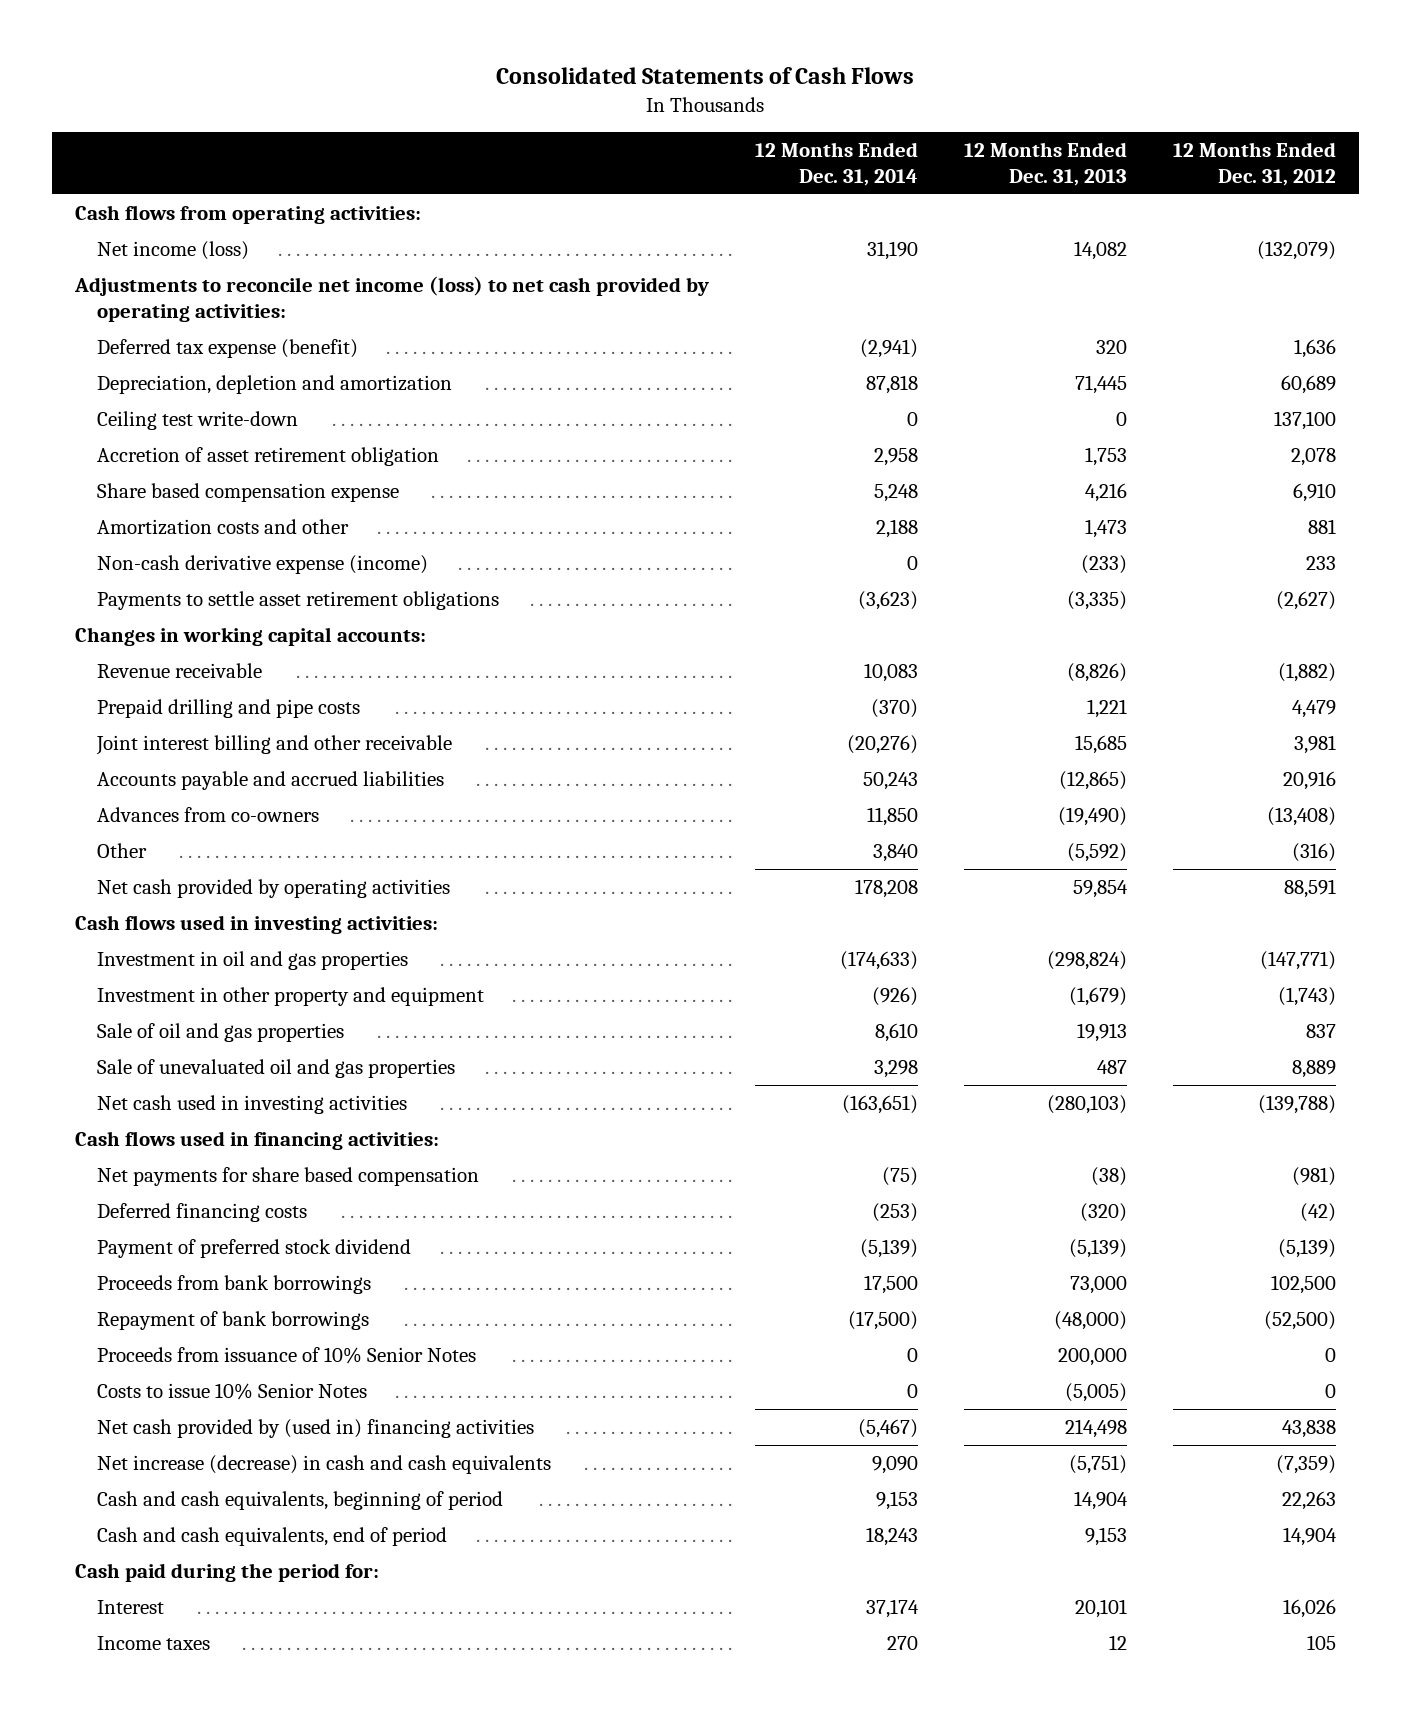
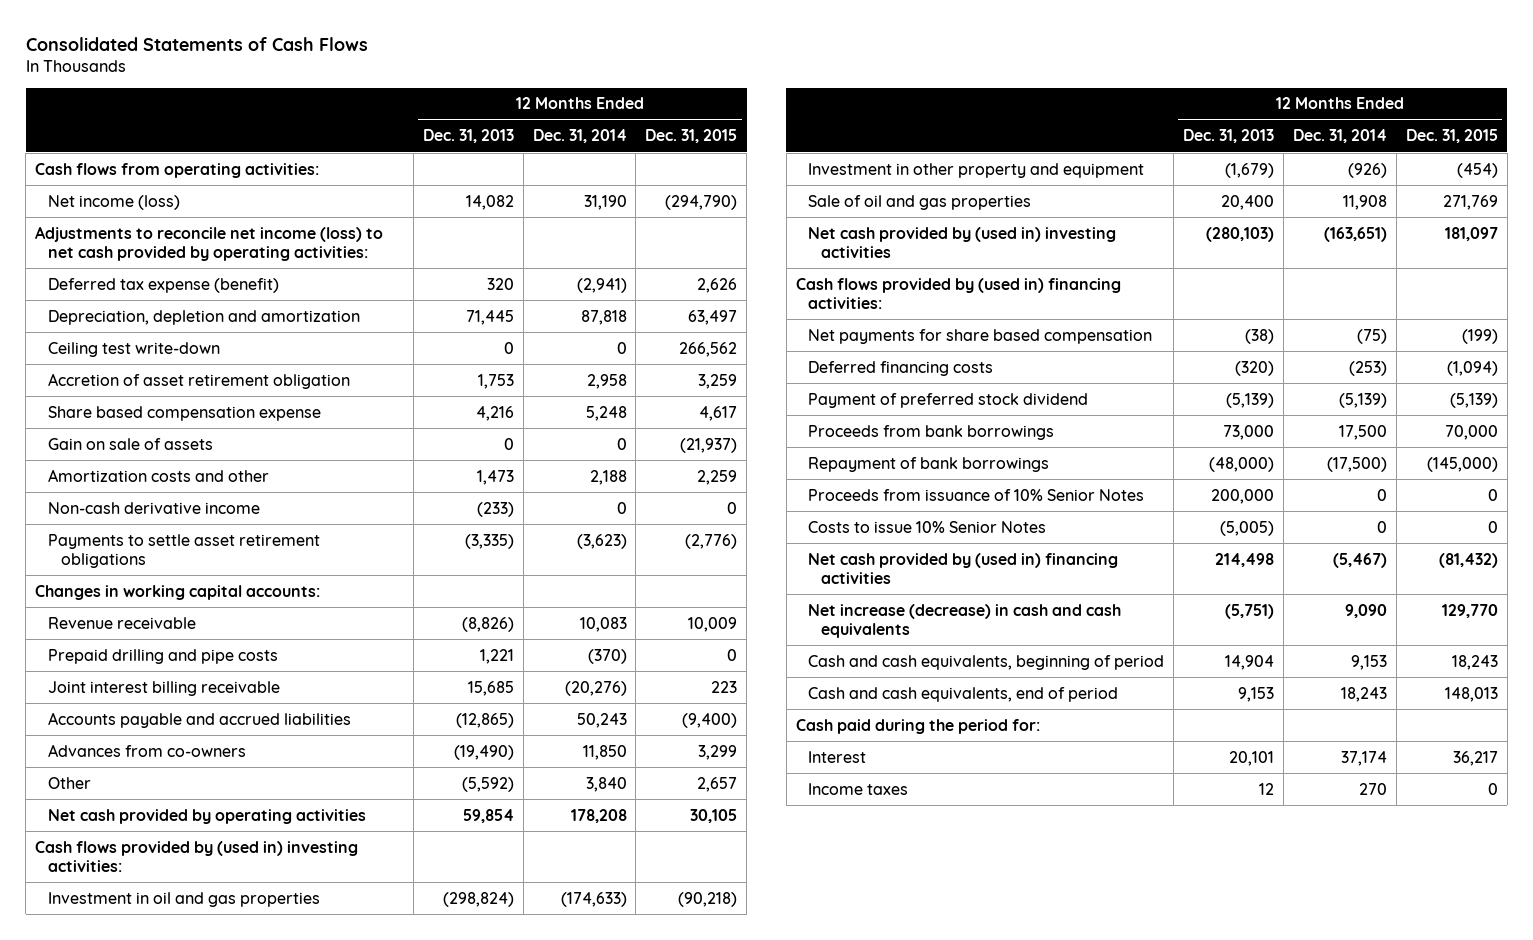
[1172,141,1336,187] 12 Months Ended Dec. 31, 2012 -> none
none -> [645,129,738,144] Dec. 31, 2015
none -> [47,437,213,450] Gain on sale of assets
[97,554,429,574] Non-cash derivative expense (income) -> [47,501,260,514] Non-cash derivative income
[96,734,453,755] Joint interest billing and other receivable -> [47,680,280,696] Joint interest billing receivable
[75,914,439,934] Cash flows used in investing activities: -> [35,840,359,872] Cash flows provided by (used in) investing activities:
[97,1058,456,1078] Sale of unevaluated oil and gas properties -> none
[874,1022,918,1042] 8,610 -> [1342,194,1387,210] 11,908
[1076,1022,1127,1042] 19,913 -> [1221,194,1275,210] 20,400
[97,1094,408,1114] Net cash used in investing activities -> [808,226,1117,258] Net cash provided by (used in) investing activities
[75,1130,440,1150] Cash flows used in financing activities: -> [795,277,1121,309] Cash flows provided by (used in) financing activities:

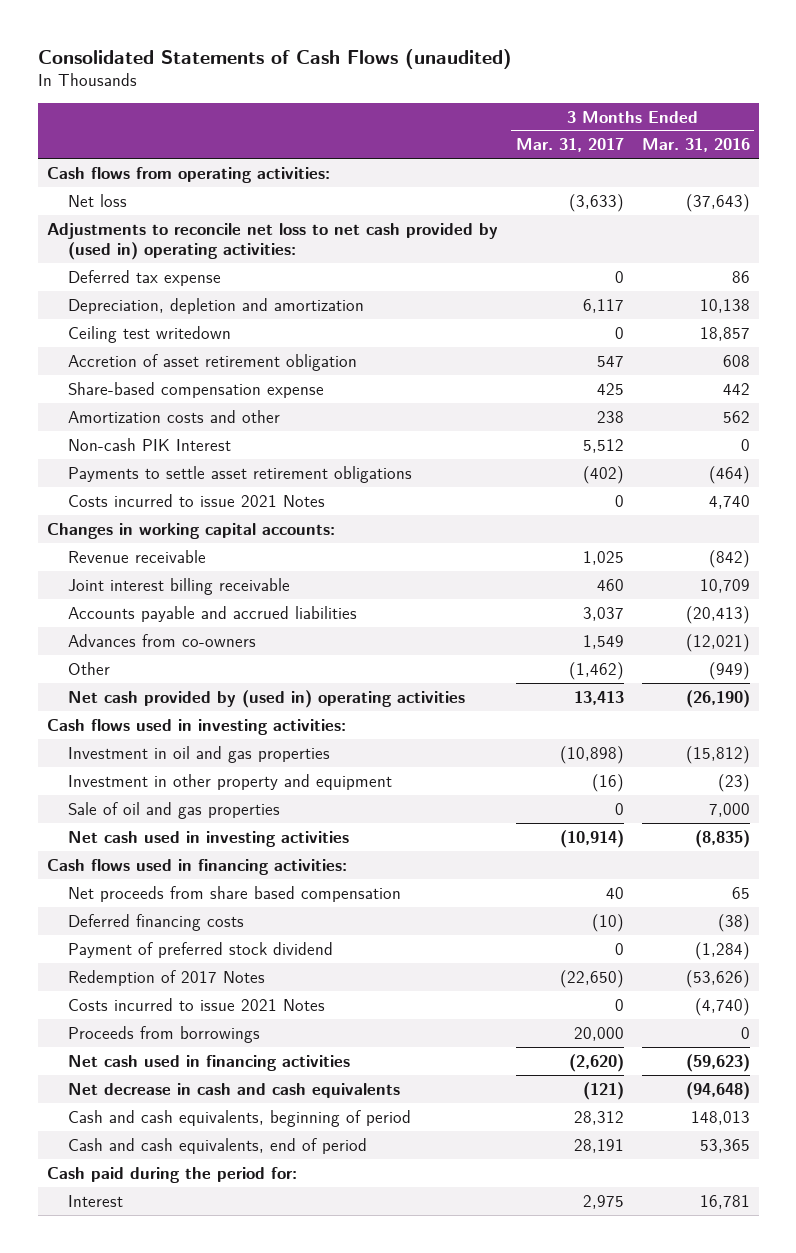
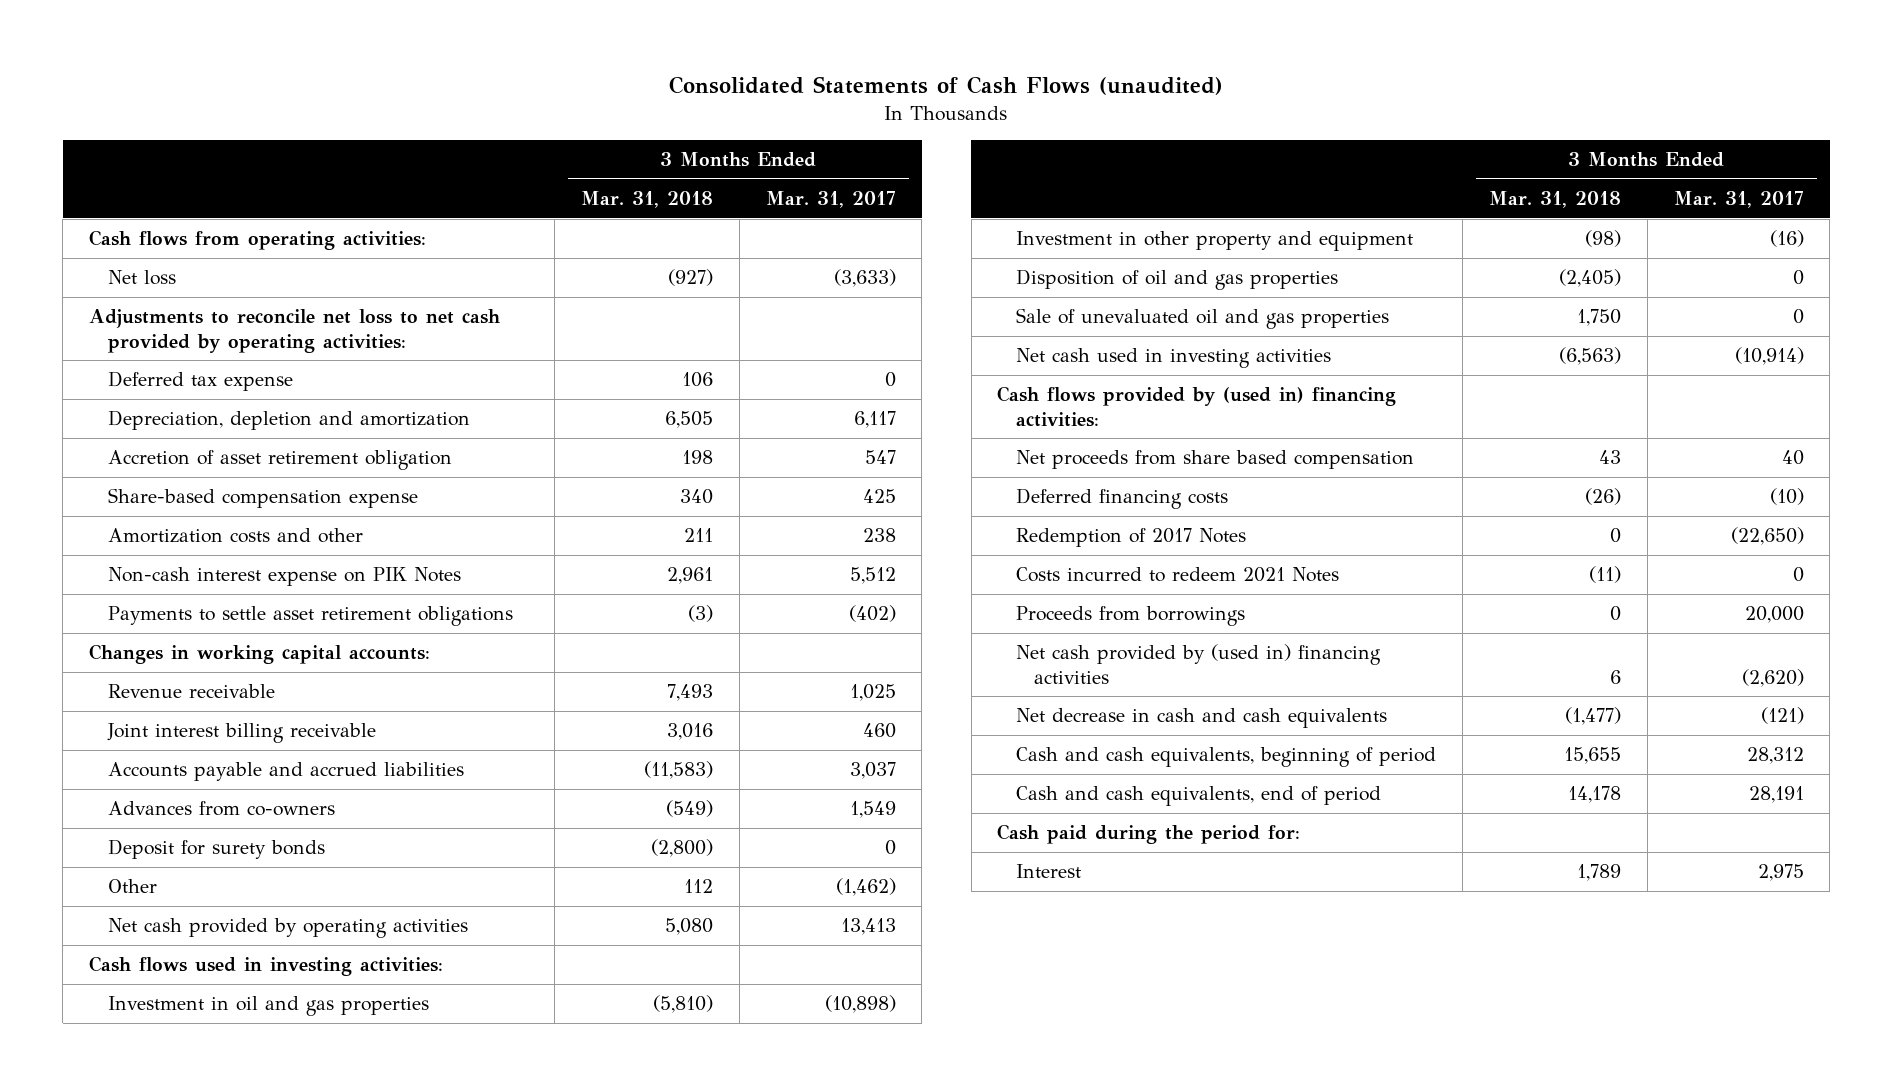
[641,138,750,153] Mar. 31, 2016 -> none
none -> [580,190,713,208] Mar. 31, 2018
[46,222,498,260] Adjustments to reconcile net loss to net cash provided by (used in) operating activities: -> [89,309,501,353] Adjustments to reconcile net loss to net cash provided by operating activities:
[68,325,232,343] Ceiling test writedown -> none
[68,437,232,451] Non-cash PIK Interest -> [107,567,461,587] Non-cash interest expense on PIK Notes
[68,493,326,507] Costs incurred to issue 2021 Notes -> none
none -> [107,839,325,860] Deposit for surety bonds
[68,689,466,708] Net cash provided by (used in) operating activities -> [107,918,468,939] Net cash provided by operating activities
[68,801,281,819] Sale of oil and gas properties -> [1015,269,1338,291] Disposition of oil and gas properties
none -> [1015,308,1389,330] Sale of unevaluated oil and gas properties
[46,858,347,875] Cash flows used in financing activities: -> [997,386,1397,427] Cash flows provided by (used in) financing activities:
[68,941,334,958] Payment of preferred stock dividend -> none
[68,997,326,1011] Costs incurred to issue 2021 Notes -> [1015,567,1339,583] Costs incurred to redeem 2021 Notes
[68,1054,351,1071] Net cash used in financing activities -> [1015,644,1381,684] Net cash provided by (used in) financing activities

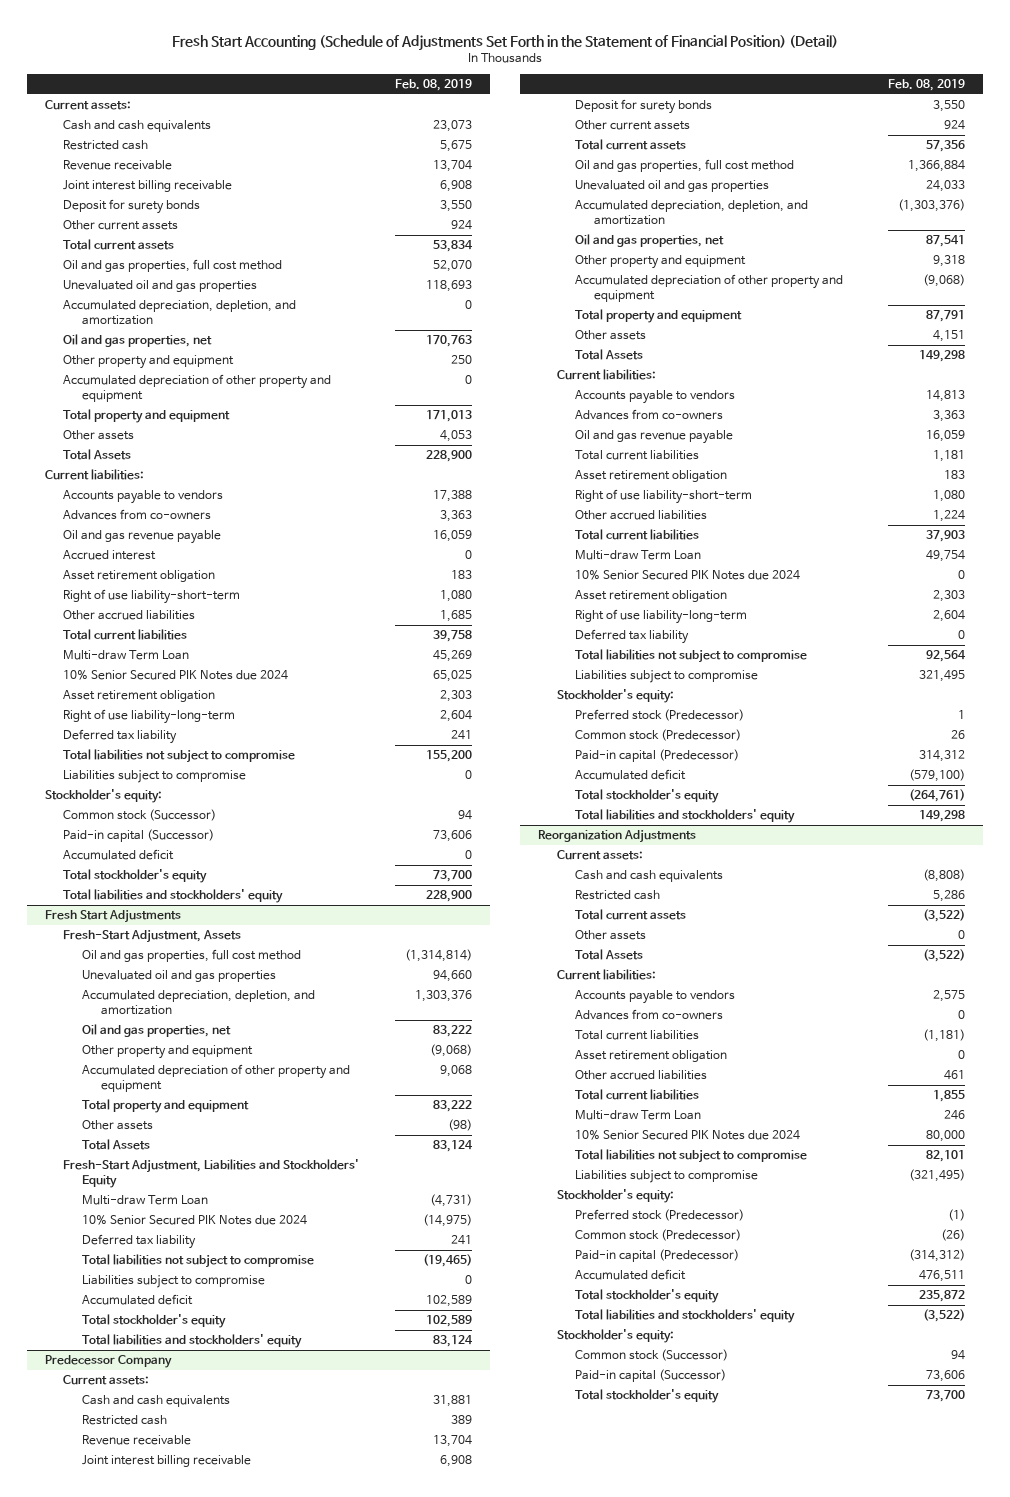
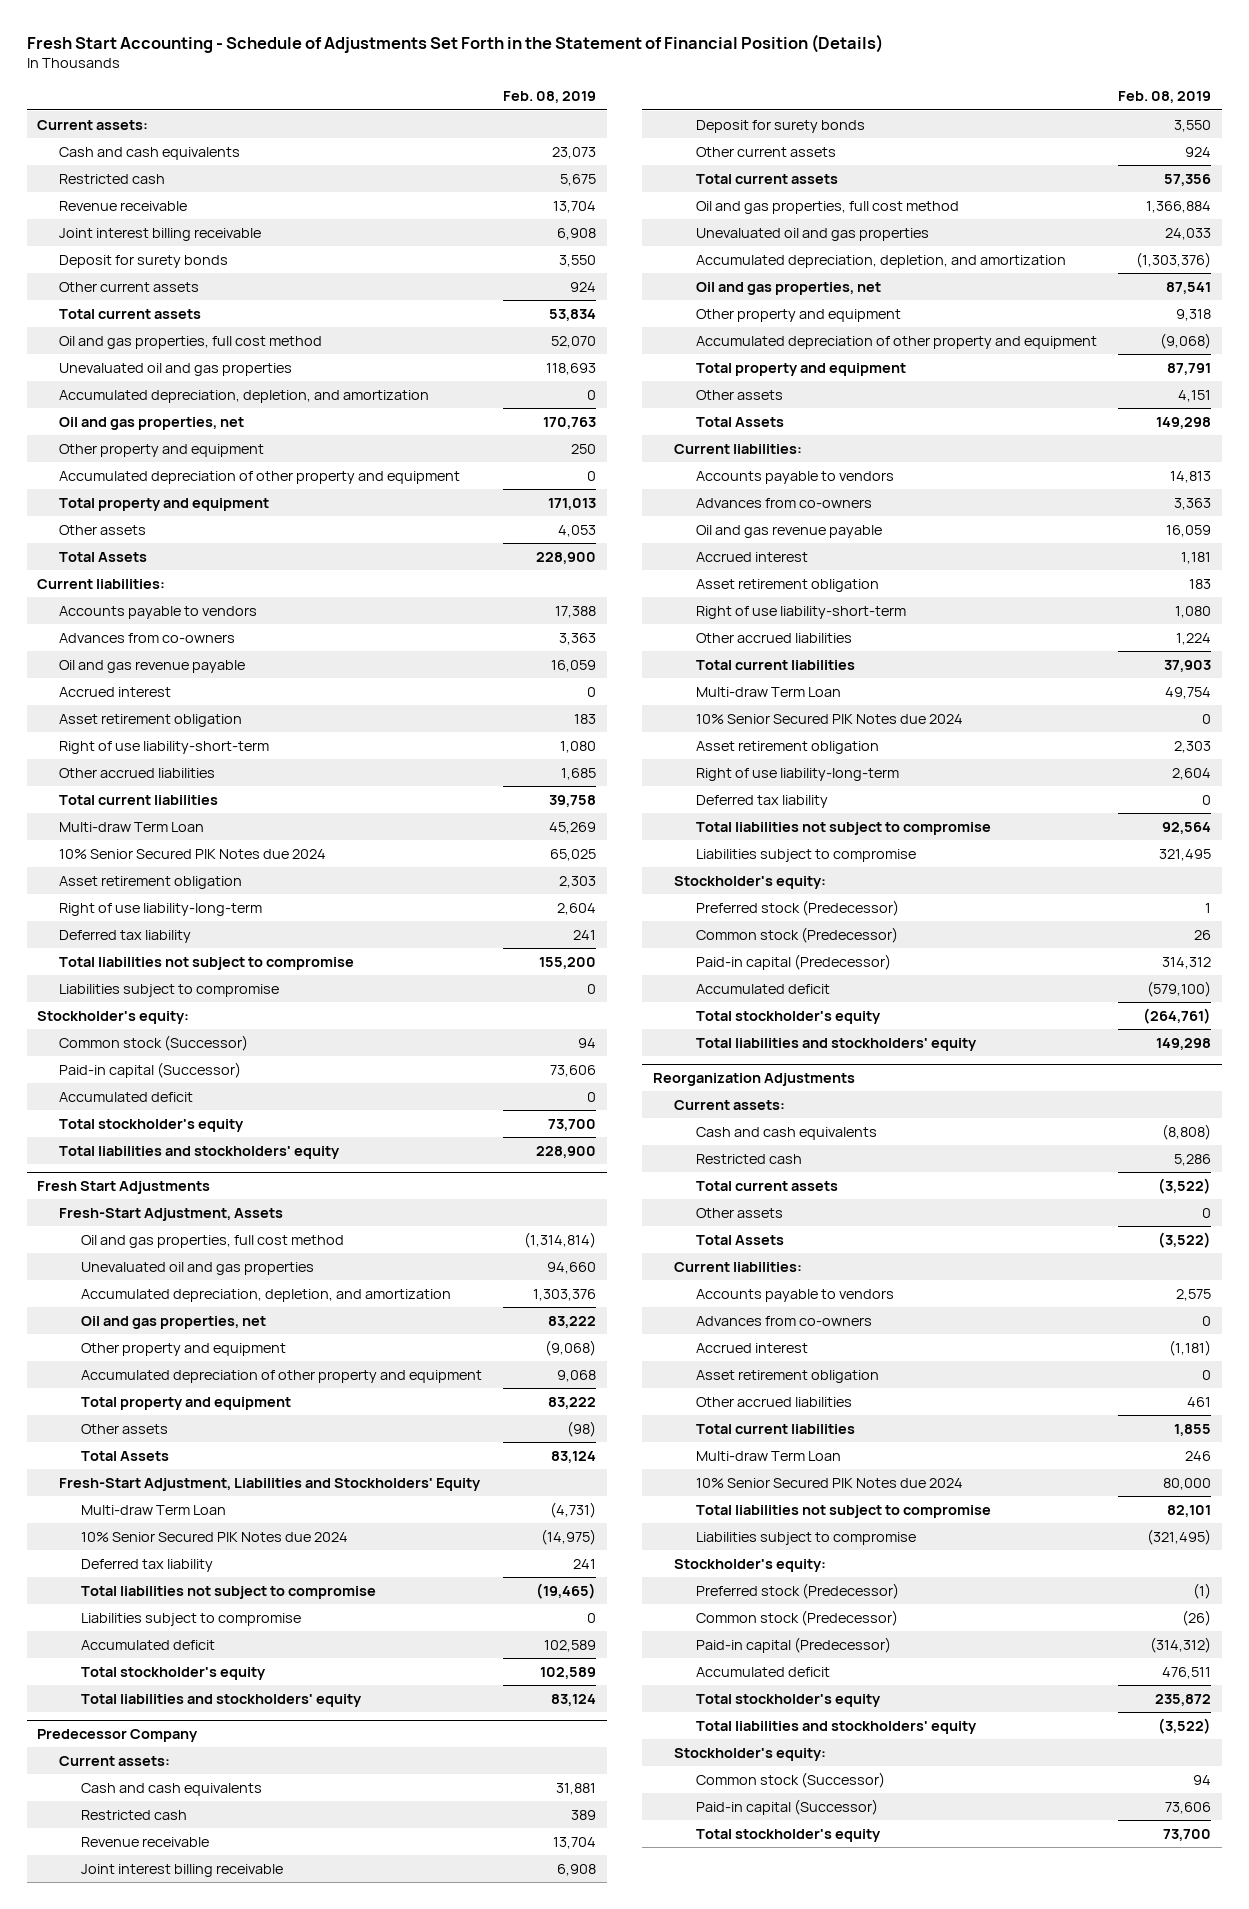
[172,34,839,51] Fresh Start Accounting (Schedule of Adjustments Set Forth in the Statement of Financial Position) (Detail) -> [26,34,883,54] Fresh Start Accounting - Schedule of Adjustments Set Forth in the Statement of Financial Position (Details)
[575,450,700,461] Total current liabilities -> [696,551,809,562] Accrued interest
[575,1030,700,1041] Total current liabilities -> [696,1342,809,1353] Accrued interest

